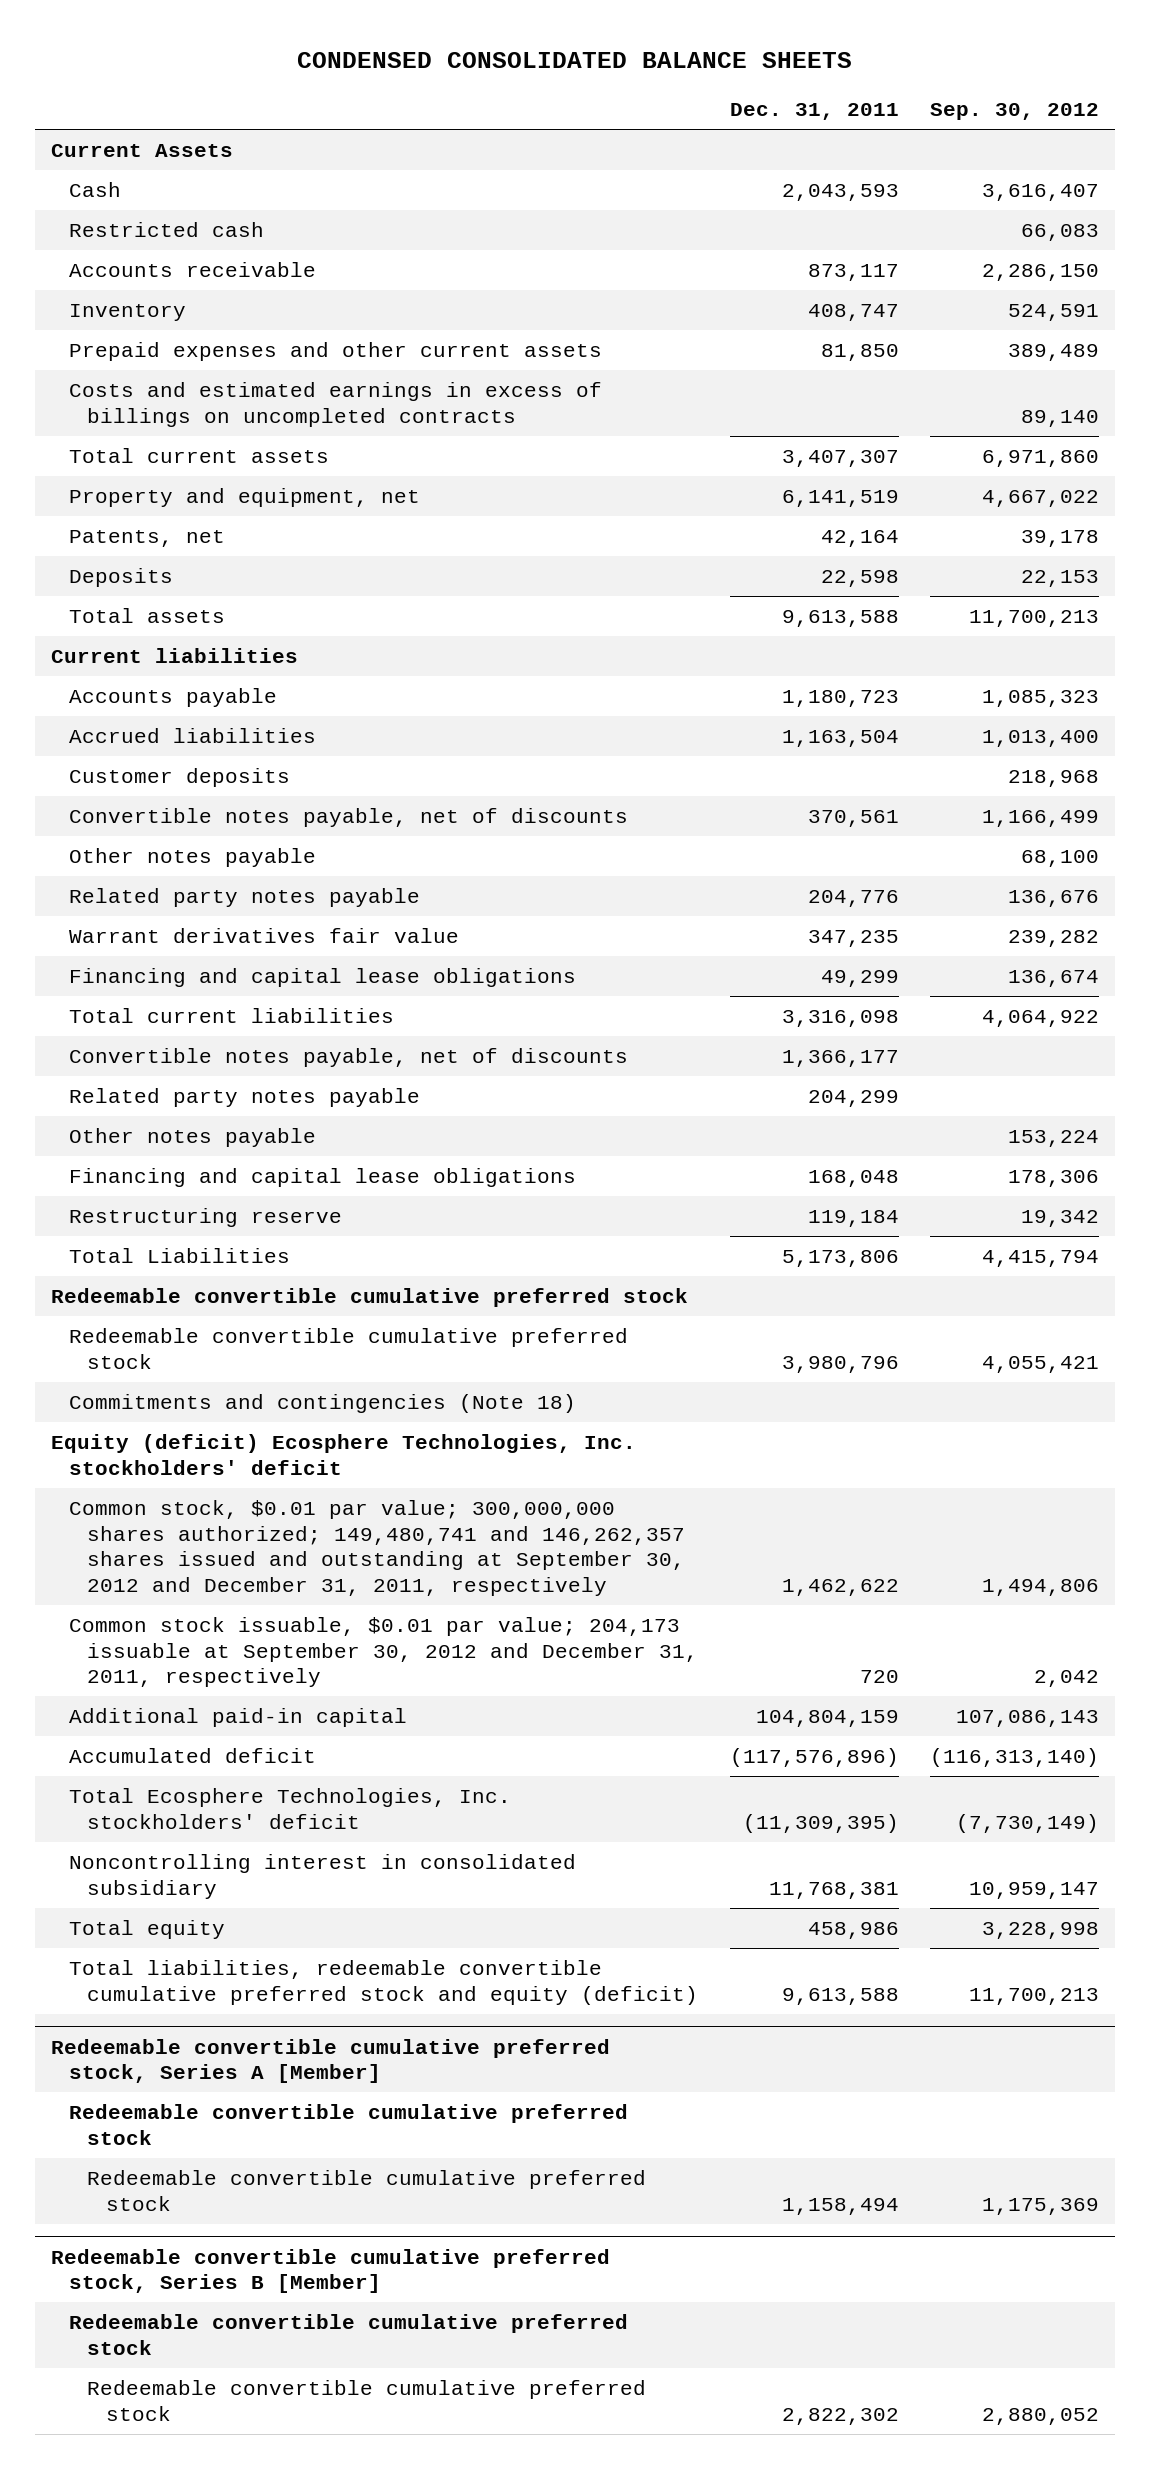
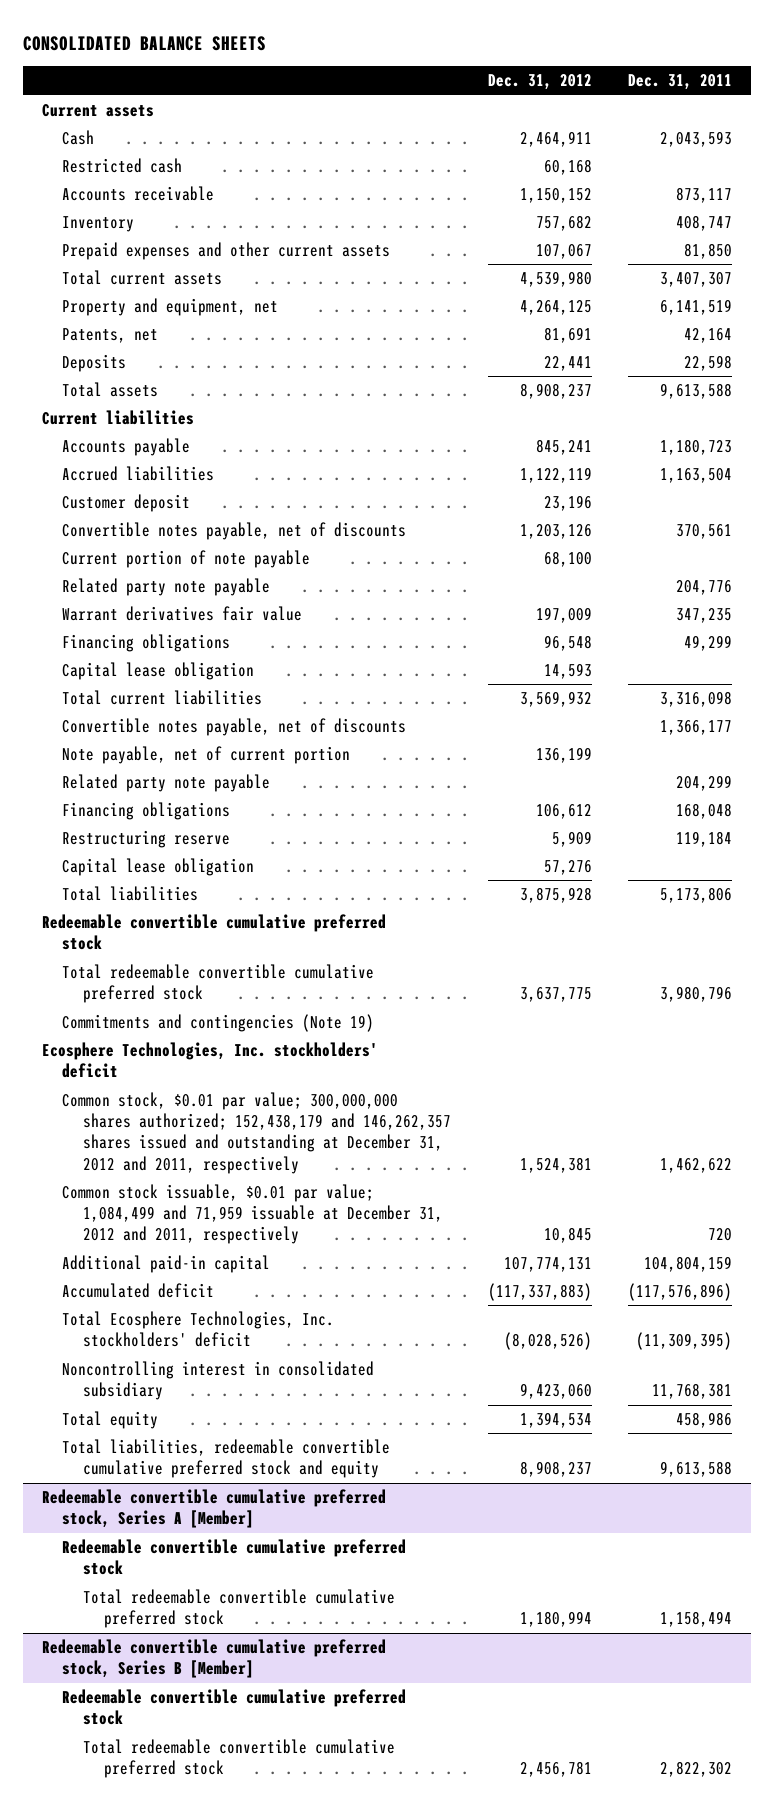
[297,51,853,68] CONDENSED CONSOLIDATED BALANCE SHEETS -> [23,35,267,51] CONSOLIDATED BALANCE SHEETS
[930,103,1100,121] Sep. 30, 2012 -> none
none -> [487,74,592,91] Dec. 31, 2012
[50,143,233,157] Current Assets -> [41,104,154,118] Current assets
[69,381,603,427] Costs and estimated earnings in excess of billings on uncompleted contracts -> none
[69,767,291,787] Customer deposits -> [62,494,191,513] Customer deposit
[69,847,317,867] Other notes payable -> none
none -> [62,550,311,569] Current portion of note payable
[69,887,421,907] Related party notes payable -> [62,578,271,597] Related party note payable
[69,967,577,987] Financing and capital lease obligations -> [62,634,231,653] Financing obligations
none -> [62,662,255,681] Capital lease obligation
[69,1127,317,1147] Other notes payable -> none
none -> [62,746,351,765] Note payable, net of current portion
[69,1087,421,1107] Related party notes payable -> [62,774,271,793] Related party note payable
[69,1167,577,1187] Financing and capital lease obligations -> [62,802,231,821] Financing obligations
none -> [62,858,255,877] Capital lease obligation
[69,1247,291,1263] Total Liabilities -> [62,886,199,902] Total liabilities
[69,1327,629,1369] Redeemable convertible cumulative preferred stock -> [62,964,375,1004] Total redeemable convertible cumulative preferred stock
[69,1393,577,1413] Commitments and contingencies (Note 18) -> [62,1014,375,1033] Commitments and contingencies (Note 19)
[50,1433,636,1475] Equity (deficit) Ecosphere Technologies, Inc. stockholders' deficit -> [41,1042,378,1079] Ecosphere Technologies, Inc. stockholders' deficit
[69,1499,686,1596] Common stock, $0.01 par value; 300,000,000 shares authorized; 149,480,741 and 146,262,357 shares issued and outstanding at September 30, 2012 and December 31, 2011, respectively -> [62,1092,452,1174] Common stock, $0.01 par value; 300,000,000 shares authorized; 152,438,179 and 146,262,357 shares issued and outstanding at December 31, 2012 and 2011, respectively
[69,1616,699,1688] Common stock issuable, $0.01 par value; 204,173 issuable at September 30, 2012 and December 31, 2011, respectively -> [62,1184,444,1245] Common stock issuable, $0.01 par value; 1,084,499 and 71,959 issuable at December 31, 2012 and 2011, respectively
[69,1959,699,2005] Total liabilities, redeemable convertible cumulative preferred stock and equity (deficit) -> [62,1439,391,1479] Total liabilities, redeemable convertible cumulative preferred stock and equity
[87,2169,647,2211] Redeemable convertible cumulative preferred stock -> [83,1589,396,1629] Total redeemable convertible cumulative preferred stock
[87,2379,647,2421] Redeemable convertible cumulative preferred stock -> [83,1739,396,1779] Total redeemable convertible cumulative preferred stock

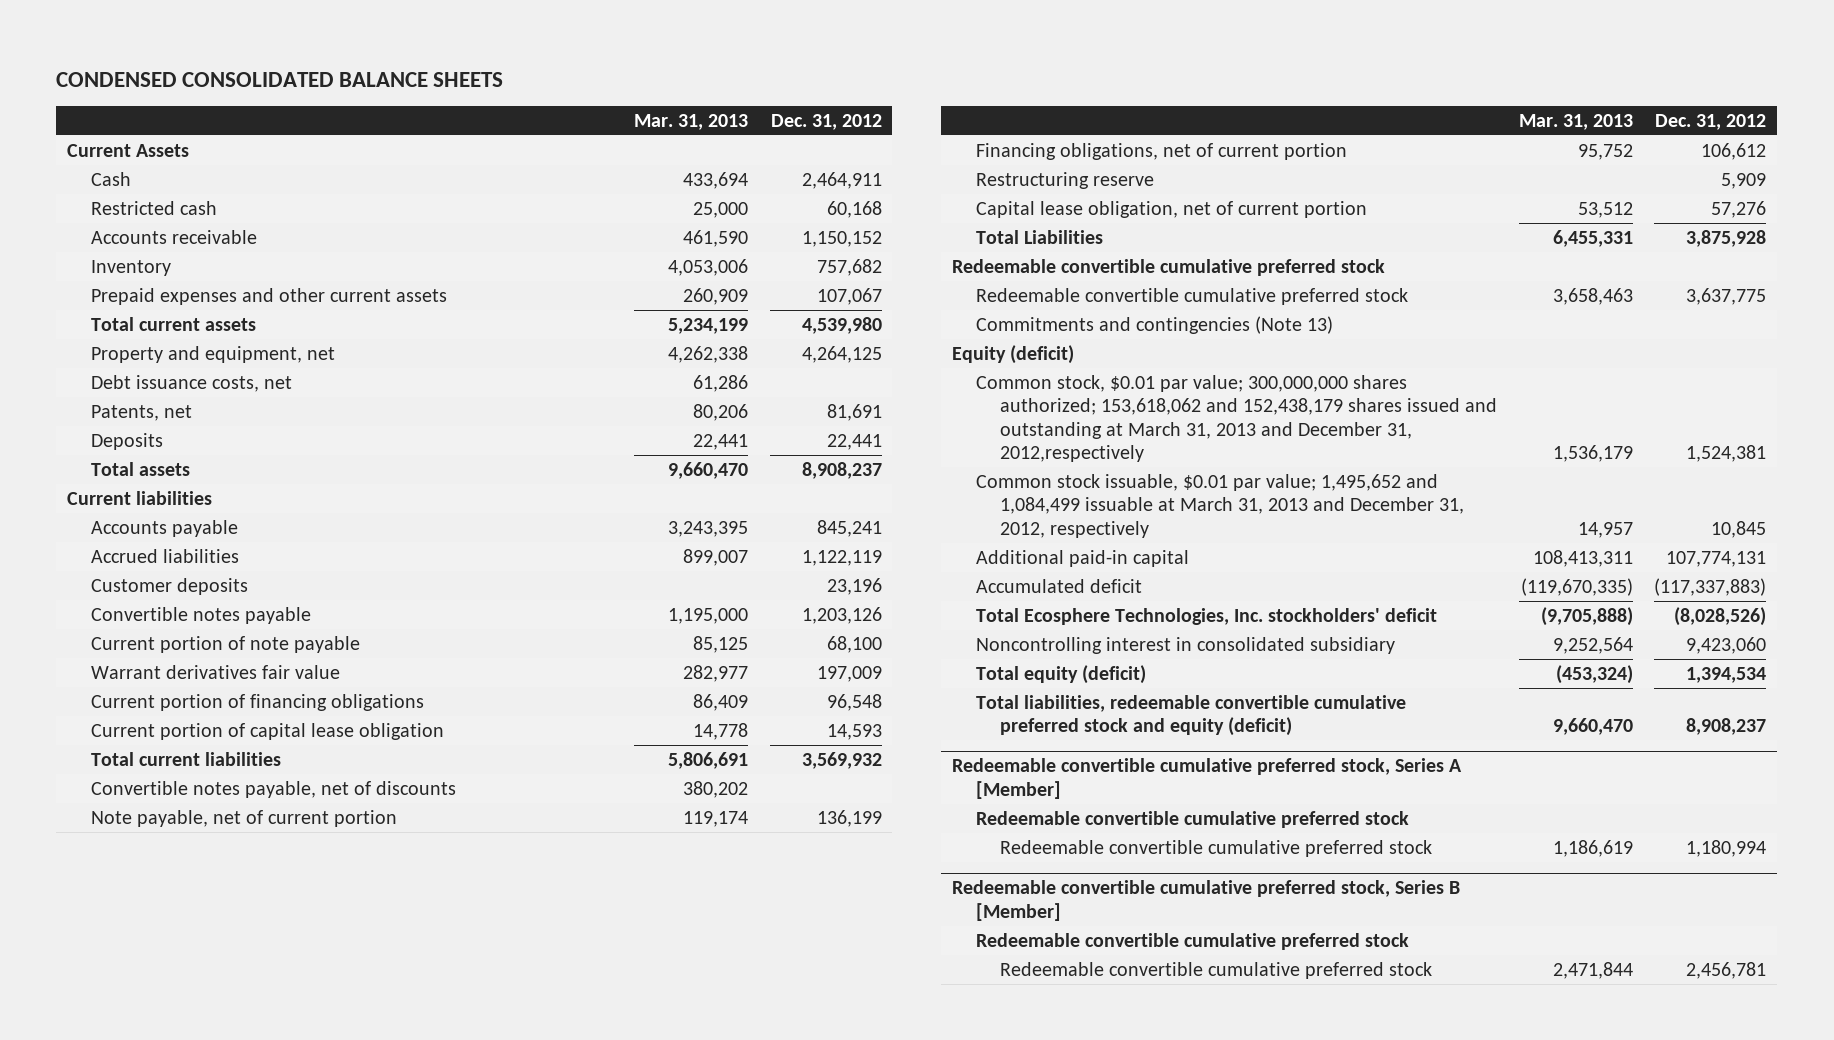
[23,35,267,51] CONSOLIDATED BALANCE SHEETS -> [56,71,504,87] CONDENSED CONSOLIDATED BALANCE SHEETS
[628,74,733,91] Dec. 31, 2011 -> none
none -> [633,113,748,130] Mar. 31, 2013
[41,104,154,118] Current assets -> [67,143,190,157] Current Assets
none -> [91,374,293,392] Debt issuance costs, net
[62,494,191,513] Customer deposit -> [91,577,249,595] Customer deposits
[62,522,407,541] Convertible notes payable, net of discounts -> [91,606,312,624] Convertible notes payable
[62,578,271,597] Related party note payable -> none
[62,634,231,653] Financing obligations -> [91,693,425,711] Current portion of financing obligations
[62,662,255,681] Capital lease obligation -> [91,722,445,740] Current portion of capital lease obligation
[62,774,271,793] Related party note payable -> none
[62,802,231,821] Financing obligations -> [976,142,1348,160] Financing obligations, net of current portion
[62,858,255,877] Capital lease obligation -> [976,200,1368,218] Capital lease obligation, net of current portion
[62,886,199,902] Total liabilities -> [976,229,1104,244] Total Liabilities
[62,964,375,1004] Total redeemable convertible cumulative preferred stock -> [976,287,1409,305] Redeemable convertible cumulative preferred stock
[62,1014,375,1033] Commitments and contingencies (Note 19) -> [976,315,1334,334] Commitments and contingencies (Note 13)
[41,1042,378,1079] Ecosphere Technologies, Inc. stockholders' deficit -> [951,344,1074,364] Equity (deficit)
[62,1092,452,1174] Common stock, $0.01 par value; 300,000,000 shares authorized; 152,438,179 and 146,262,357 shares issued and outstanding at December 31, 2012 and 2011, respectively -> [976,374,1498,463] Common stock, $0.01 par value; 300,000,000 shares authorized; 153,618,062 and 152,438,179 shares issued and outstanding at March 31, 2013 and December 31, 2012,respectively
[62,1184,444,1245] Common stock issuable, $0.01 par value; 1,084,499 and 71,959 issuable at December 31, 2012 and 2011, respectively -> [976,473,1465,538] Common stock issuable, $0.01 par value; 1,495,652 and 1,084,499 issuable at March 31, 2013 and December 31, 2012, respectively
[62,1411,159,1430] Total equity -> [976,664,1147,684] Total equity (deficit)
[62,1439,391,1479] Total liabilities, redeemable convertible cumulative preferred stock and equity -> [976,694,1407,737] Total liabilities, redeemable convertible cumulative preferred stock and equity (deficit)
[83,1589,396,1629] Total redeemable convertible cumulative preferred stock -> [1000,839,1433,857] Redeemable convertible cumulative preferred stock
[83,1739,396,1779] Total redeemable convertible cumulative preferred stock -> [1000,961,1433,979] Redeemable convertible cumulative preferred stock

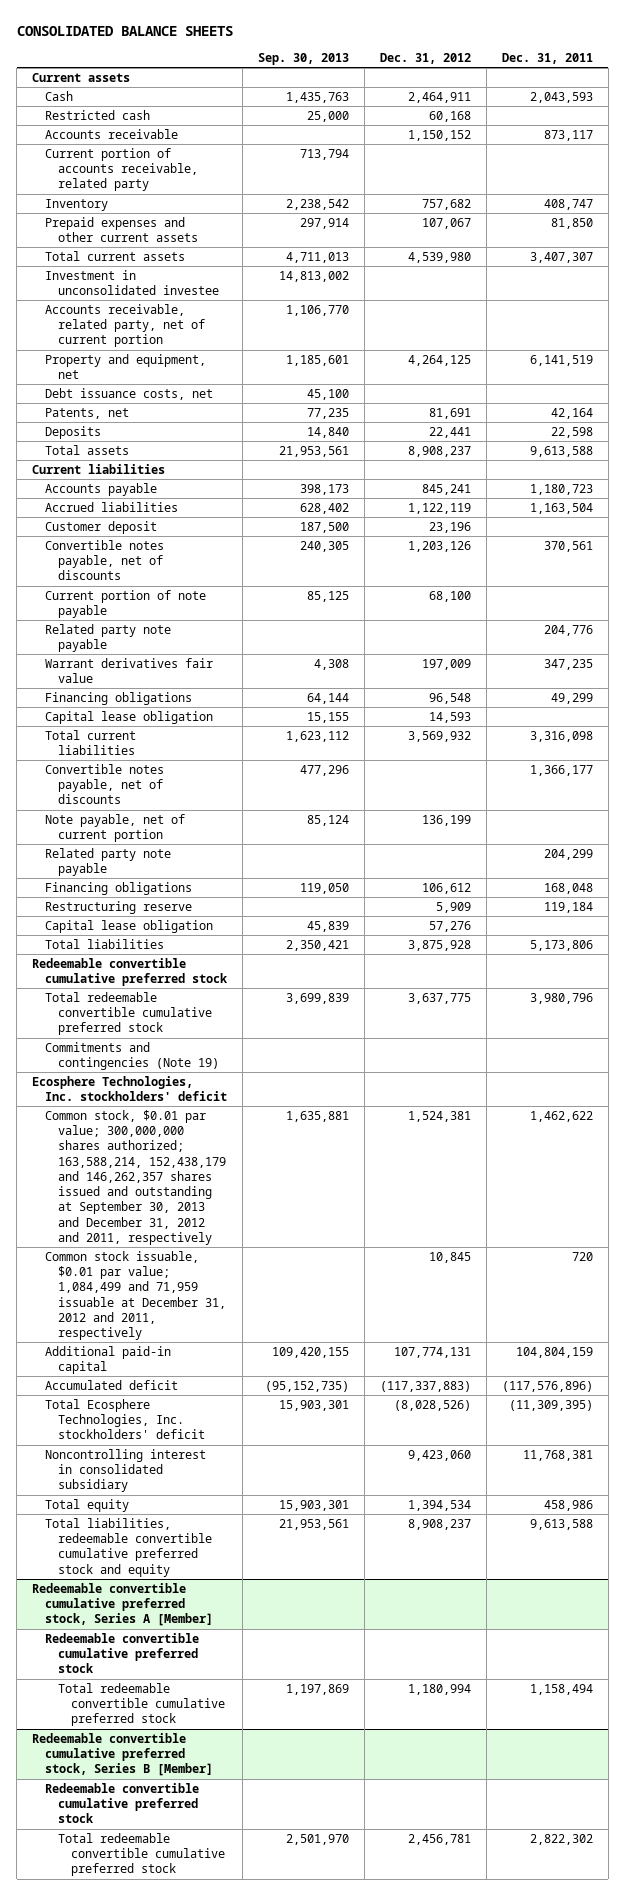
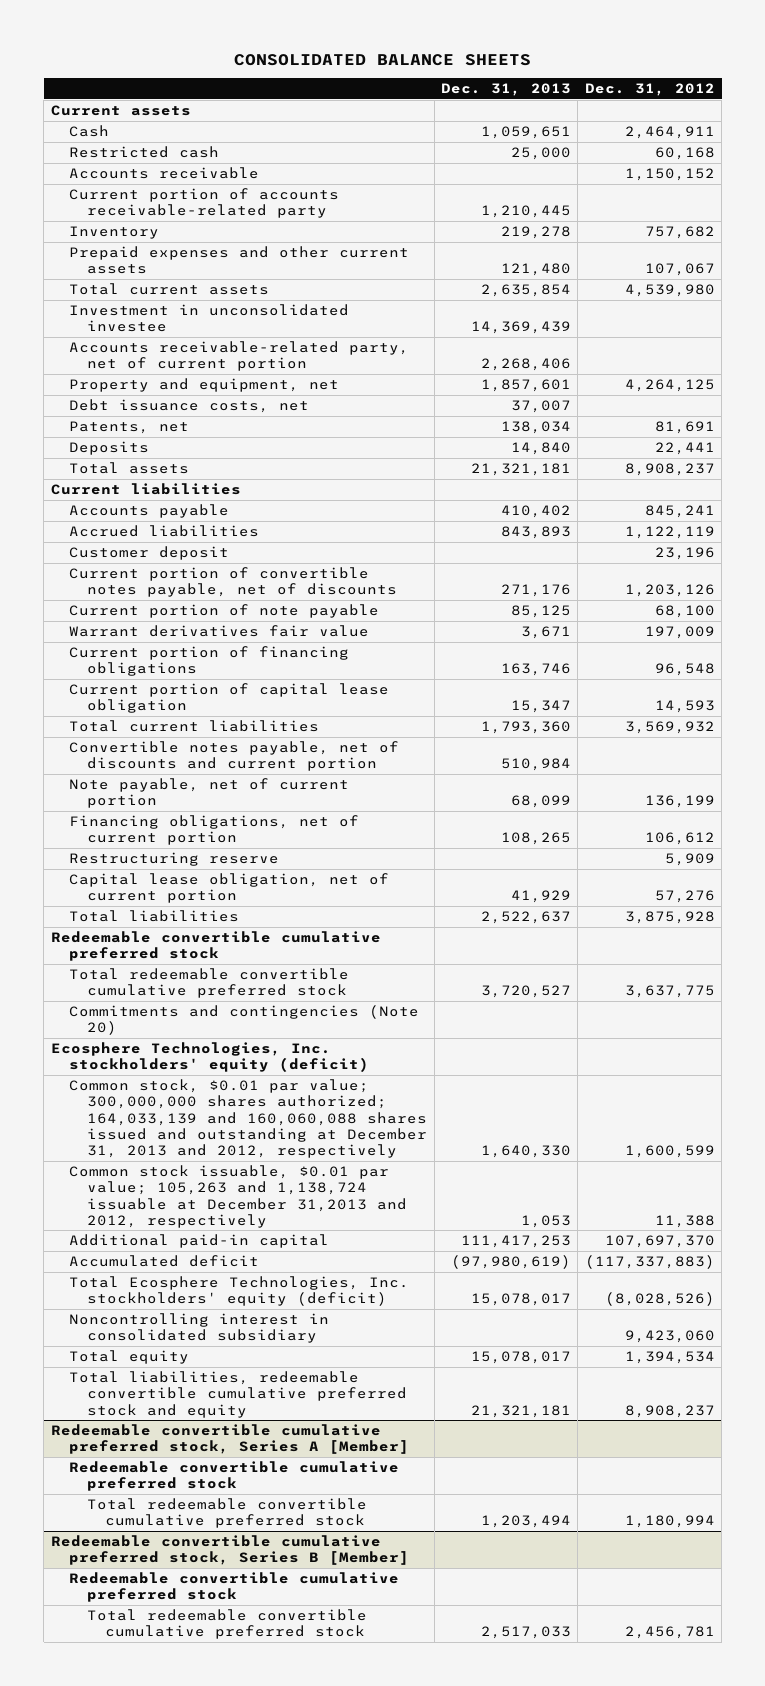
[258,53,350,66] Sep. 30, 2013 -> none
[501,53,593,65] Dec. 31, 2011 -> none
none -> [440,83,571,97] Dec. 31, 2013
[45,147,199,192] Current portion of accounts receivable, related party -> [68,188,339,219] Current portion of accounts receivable-related party
[45,303,206,348] Accounts receivable, related party, net of current portion -> [68,341,409,372] Accounts receivable-related party, net of current portion
[45,539,165,581] Convertible notes payable, net of discounts -> [68,567,398,598] Current portion of convertible notes payable, net of discounts
[45,623,172,653] Related party note payable -> none
[45,691,193,705] Financing obligations -> [68,646,349,677] Current portion of financing obligations
[45,710,214,724] Capital lease obligation -> [68,683,389,714] Current portion of capital lease obligation
[45,763,165,805] Convertible notes payable, net of discounts -> [68,741,399,772] Convertible notes payable, net of discounts and current portion
[45,847,172,877] Related party note payable -> none
[45,881,193,895] Financing obligations -> [68,815,359,846] Financing obligations, net of current portion
[45,919,214,933] Capital lease obligation -> [68,873,389,904] Capital lease obligation, net of current portion
[45,1041,220,1071] Commitments and contingencies (Note 19) -> [68,1005,419,1036] Commitments and contingencies (Note 20)
[32,1075,228,1102] Ecosphere Technologies, Inc. stockholders' deficit -> [50,1042,369,1073] Ecosphere Technologies, Inc. stockholders' equity (deficit)
[45,1109,227,1245] Common stock, $0.01 par value; 300,000,000 shares authorized; 163,588,214, 152,438,179 and 146,262,357 shares issued and outstanding at September 30, 2013 and December 31, 2012 and 2011, respectively -> [68,1079,428,1159] Common stock, $0.01 par value; 300,000,000 shares authorized; 164,033,139 and 160,060,088 shares issued and outstanding at December 31, 2013 and 2012, respectively
[407,1110,471,1122] 1,524,381 -> [624,1145,715,1159] 1,600,599
[45,1250,227,1341] Common stock issuable, $0.01 par value; 1,084,499 and 71,959 issuable at December 31, 2012 and 2011, respectively -> [68,1165,408,1228] Common stock issuable, $0.01 par value; 105,263 and 1,138,724 issuable at December 31,2013 and 2012, respectively
[428,1251,471,1263] 10,845 -> [654,1214,715,1228] 11,388
[393,1346,471,1358] 107,774,131 -> [604,1235,715,1249] 107,697,370
[45,1398,206,1440] Total Ecosphere Technologies, Inc. stockholders' deficit -> [68,1276,409,1307] Total Ecosphere Technologies, Inc. stockholders' equity (deficit)

